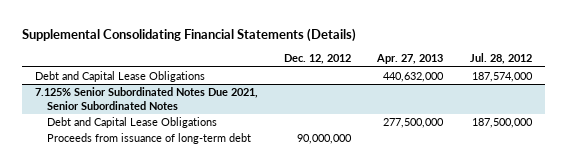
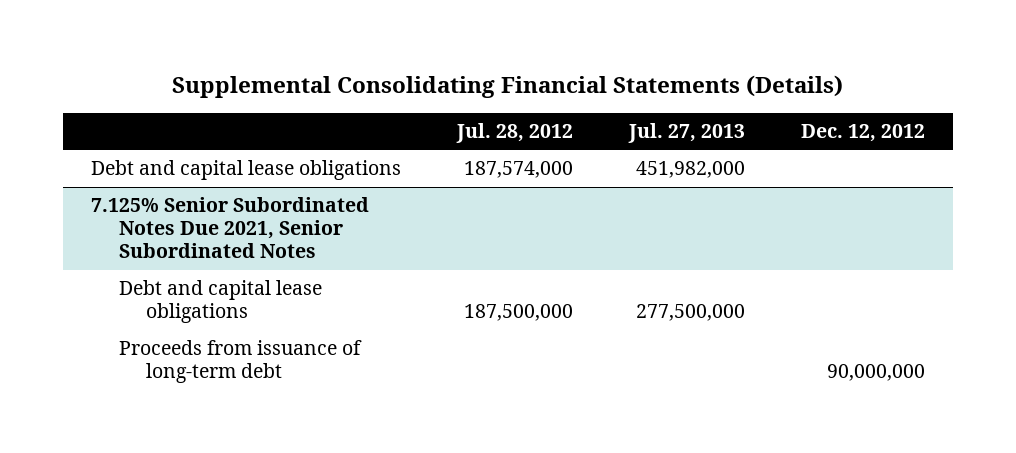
[376,54,444,65] Apr. 27, 2013 -> none
none -> [627,123,745,144] Jul. 27, 2013
[34,71,205,83] Debt and Capital Lease Obligations -> [90,160,401,181] Debt and capital lease obligations
[46,117,217,129] Debt and Capital Lease Obligations -> [118,280,322,324] Debt and capital lease obligations

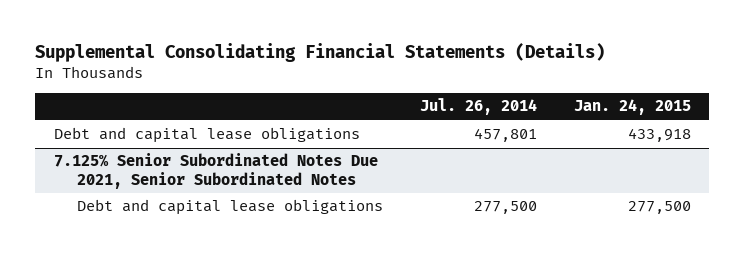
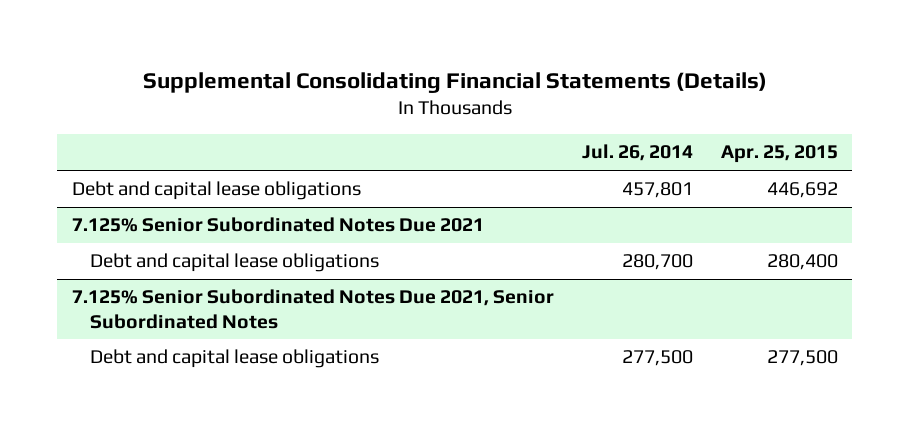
[573,99,691,116] Jan. 24, 2015 -> none
none -> [720,145,838,164] Apr. 25, 2015
none -> [71,217,484,233] 7.125% Senior Subordinated Notes Due 2021
none -> [89,253,379,273] Debt and capital lease obligations

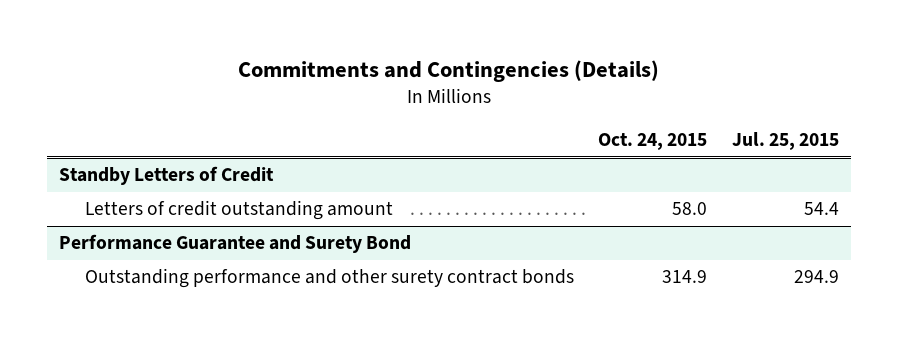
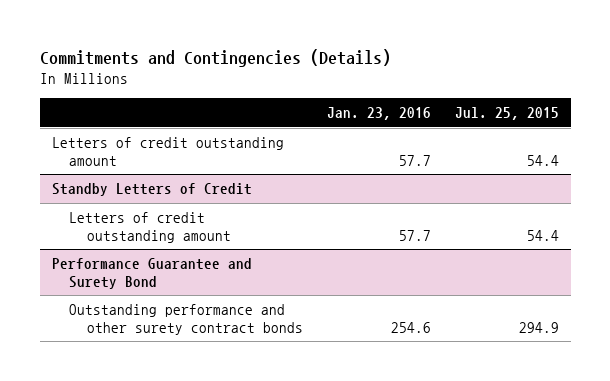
[598,133,708,151] Oct. 24, 2015 -> none
none -> [326,107,431,121] Jan. 23, 2016
none -> [51,137,284,166] Letters of credit outstanding amount

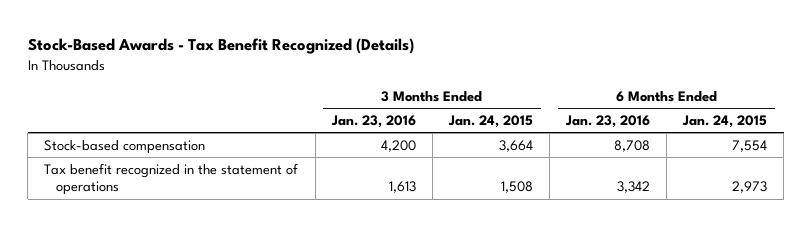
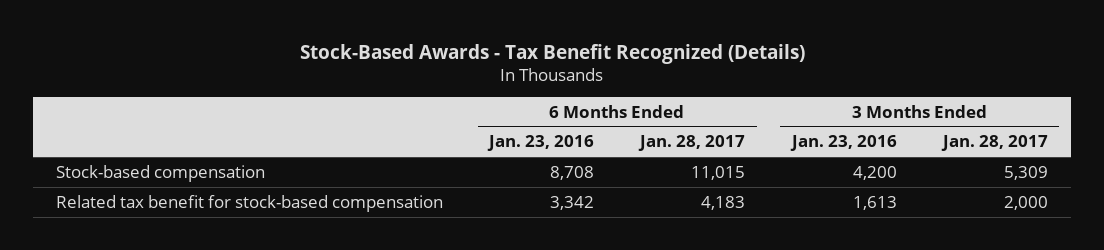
[447,115,533,129] Jan. 24, 2015 -> none
[682,115,768,129] Jan. 24, 2015 -> none
none -> [638,135,746,152] Jan. 28, 2017
none -> [940,135,1048,152] Jan. 28, 2017
[44,162,299,196] Tax benefit recognized in the statement of operations -> [56,194,444,212] Related tax benefit for stock-based compensation

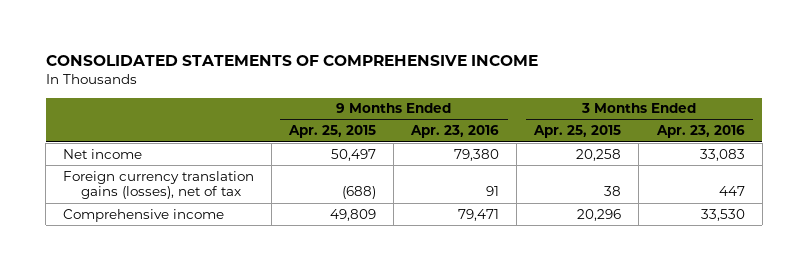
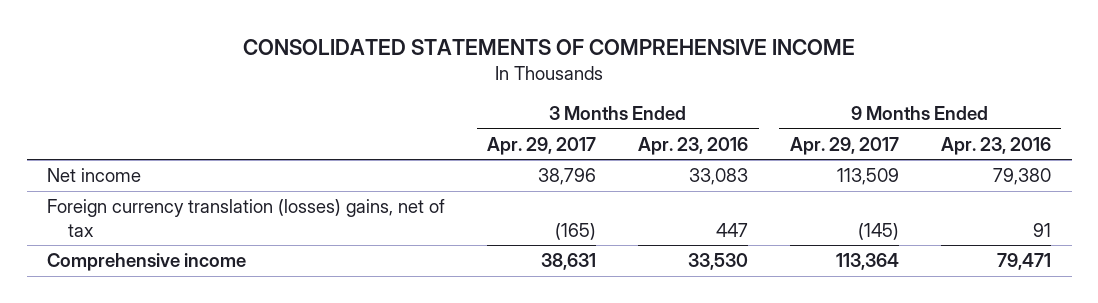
[288,125,377,139] Apr. 25, 2015 -> none
[533,125,622,139] Apr. 25, 2015 -> none
none -> [487,136,597,155] Apr. 29, 2017
none -> [789,136,899,155] Apr. 29, 2017
[63,170,255,200] Foreign currency translation gains (losses), net of tax -> [47,198,446,237] Foreign currency translation (losses) gains, net of tax

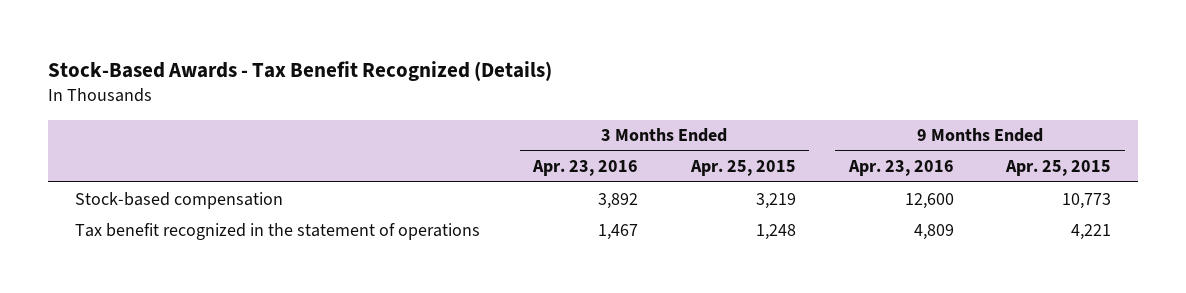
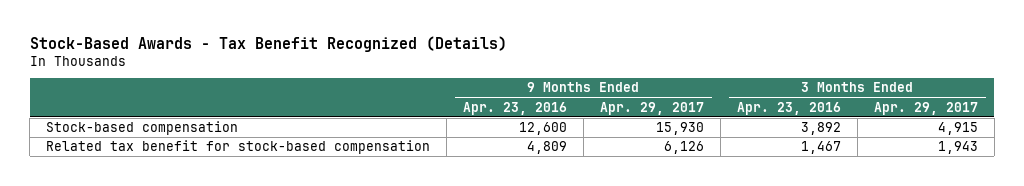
[689,160,796,177] Apr. 25, 2015 -> none
[1005,160,1112,177] Apr. 25, 2015 -> none
none -> [599,101,704,115] Apr. 29, 2017
none -> [873,101,978,115] Apr. 29, 2017
[74,222,480,240] Tax benefit recognized in the statement of operations -> [46,140,431,155] Related tax benefit for stock-based compensation

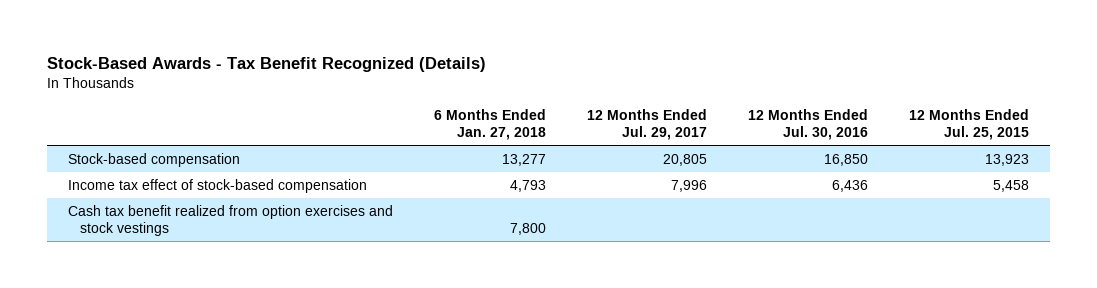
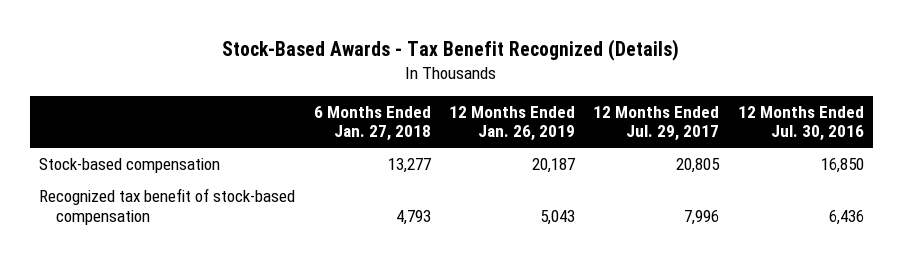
[909,108,1030,141] 12 Months Ended Jul. 25, 2015 -> none
none -> [448,105,575,142] 12 Months Ended Jan. 26, 2019
[67,204,393,236] Cash tax benefit realized from option exercises and stock vestings -> none
[67,178,367,193] Income tax effect of stock-based compensation -> [39,187,296,225] Recognized tax benefit of stock-based compensation

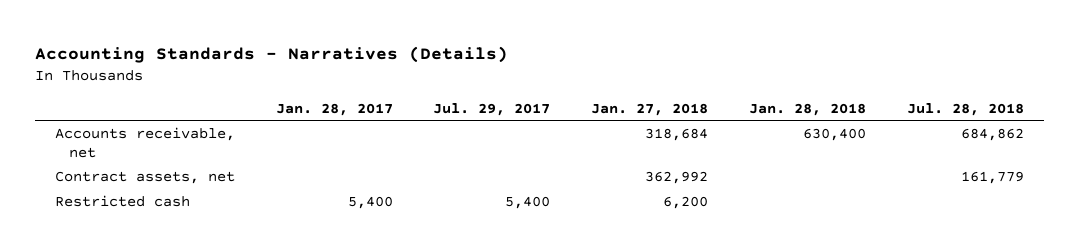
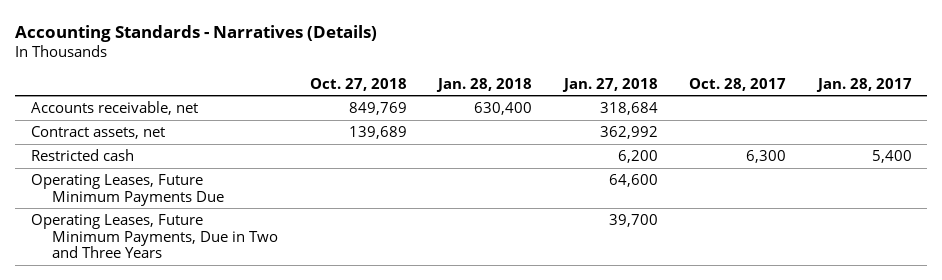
[433,102,551,116] Jul. 29, 2017 -> none
[906,102,1024,116] Jul. 28, 2018 -> none
none -> [309,77,407,91] Oct. 27, 2018
none -> [689,77,787,91] Oct. 28, 2017
none -> [30,173,225,206] Operating Leases, Future Minimum Payments Due
none -> [30,213,279,259] Operating Leases, Future Minimum Payments, Due in Two and Three Years

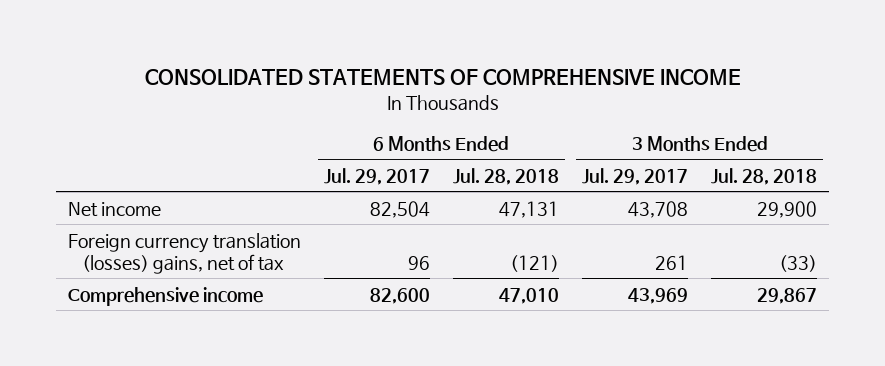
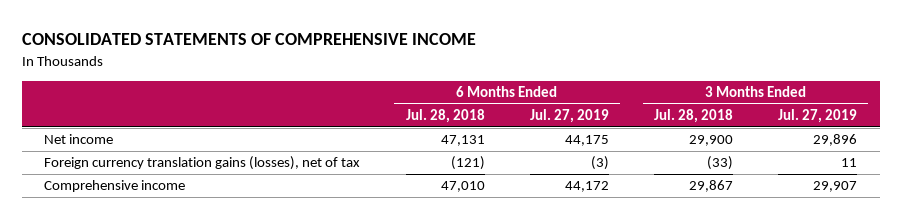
[323,167,430,185] Jul. 29, 2017 -> none
[582,167,689,185] Jul. 29, 2017 -> none
none -> [529,109,609,124] Jul. 27, 2019
none -> [778,109,858,124] Jul. 27, 2019
[67,232,301,274] Foreign currency translation (losses) gains, net of tax -> [44,156,361,171] Foreign currency translation gains (losses), net of tax

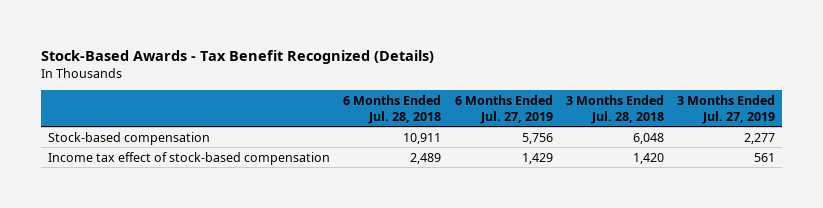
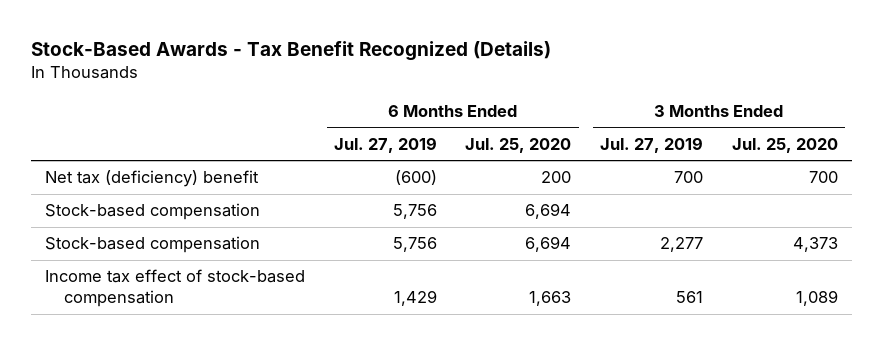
[343,95,442,124] 6 Months Ended Jul. 28, 2018 -> none
[565,95,664,124] 3 Months Ended Jul. 28, 2018 -> none
none -> [465,137,572,153] Jul. 25, 2020
none -> [731,137,838,153] Jul. 25, 2020
none -> [45,170,260,188] Net tax (deficiency) benefit
none -> [45,203,261,221] Stock-based compensation

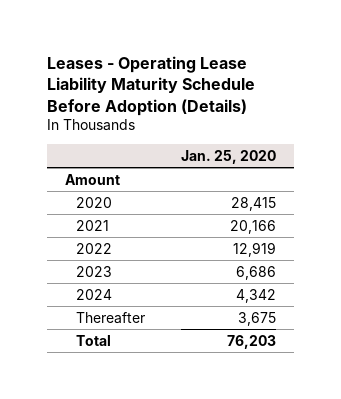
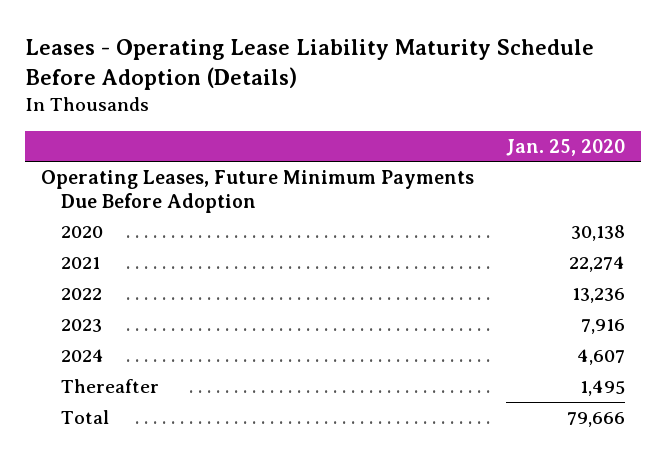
[64,173,120,185] Amount -> none
none -> [41,170,475,213] Operating Leases, Future Minimum Payments Due Before Adoption
[231,196,277,211] 28,415 -> [570,225,625,242] 30,138
[230,219,277,234] 20,166 -> [568,256,625,273] 22,274
[233,241,277,257] 12,919 -> [571,288,625,304] 13,236
[236,265,277,280] 6,686 -> [580,319,625,335] 7,916
[236,288,277,303] 4,342 -> [576,349,625,366] 4,607
[238,311,277,326] 3,675 -> [579,380,625,397] 1,495
[227,334,277,349] 76,203 -> [566,412,625,428] 79,666

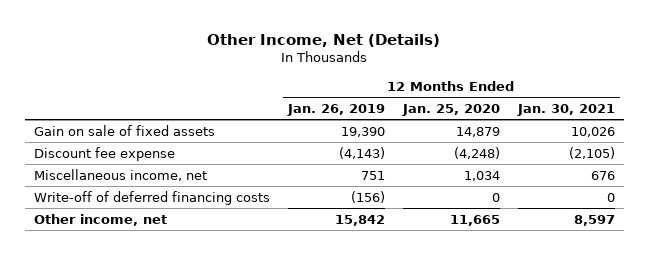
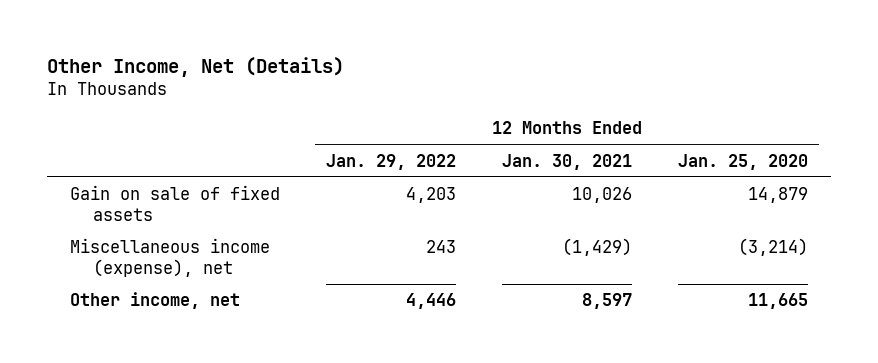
[286,103,385,116] Jan. 26, 2019 -> none
none -> [326,153,457,170] Jan. 29, 2022
[33,146,175,161] Discount fee expense -> none
[33,190,270,205] Write-off of deferred financing costs -> none
[33,168,207,181] Miscellaneous income, net -> [70,238,271,277] Miscellaneous income (expense), net
[463,170,500,181] 1,034 -> [737,238,808,257] (3,214)
[591,170,616,180] 676 -> [561,238,632,257] (1,429)

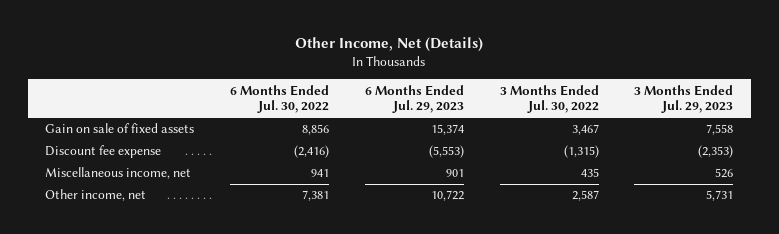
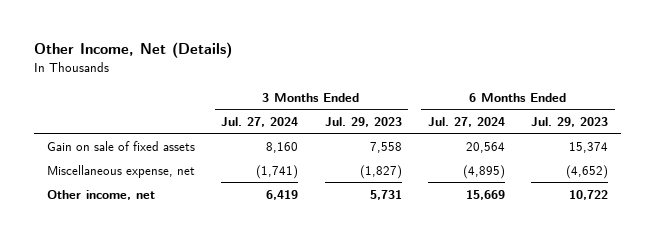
[230,84,330,114] 6 Months Ended Jul. 30, 2022 -> none
[499,84,599,114] 3 Months Ended Jul. 30, 2022 -> none
none -> [221,116,299,127] Jul. 27, 2024
none -> [427,116,505,127] Jul. 27, 2024
[45,145,162,159] Discount fee expense -> none
[45,167,192,180] Miscellaneous income, net -> [47,164,196,178] Miscellaneous expense, net
[445,169,464,178] 901 -> [566,164,609,179] (4,652)
[715,168,734,179] 526 -> [359,164,402,179] (1,827)

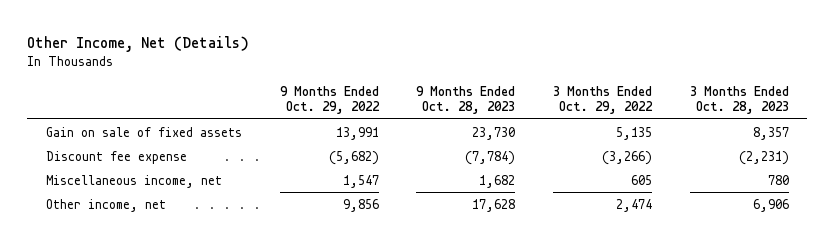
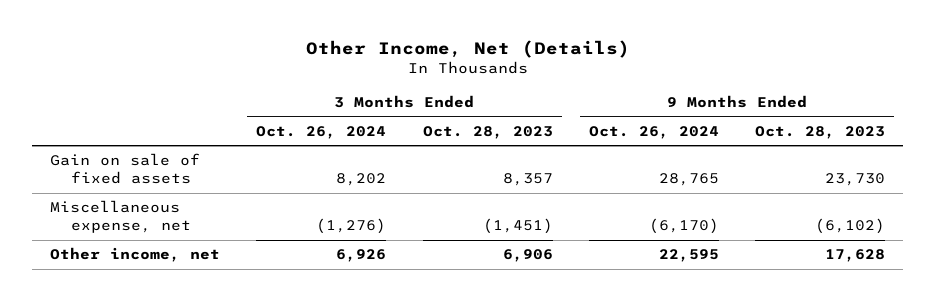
[279,85,380,115] 9 Months Ended Oct. 29, 2022 -> none
[553,85,654,115] 3 Months Ended Oct. 29, 2022 -> none
none -> [256,125,387,139] Oct. 26, 2024
none -> [588,125,719,139] Oct. 26, 2024
[46,150,188,164] Discount fee expense -> none
[46,174,223,188] Miscellaneous income, net -> [50,200,191,234] Miscellaneous expense, net
[479,174,516,188] 1,682 -> [815,218,886,235] (6,102)
[767,174,789,185] 780 -> [482,218,553,235] (1,451)

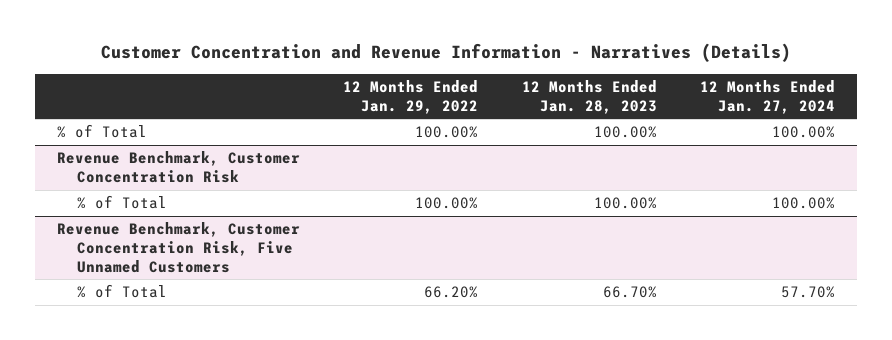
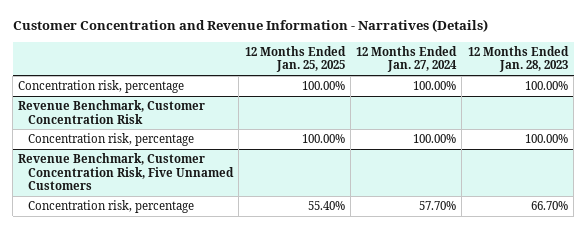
[343,79,479,114] 12 Months Ended Jan. 29, 2022 -> none
none -> [244,45,346,73] 12 Months Ended Jan. 25, 2025
[56,124,147,139] % of Total -> [18,80,185,94] Concentration risk, percentage
[76,195,167,210] % of Total -> [27,133,194,147] Concentration risk, percentage
[76,284,167,299] % of Total -> [27,200,194,214] Concentration risk, percentage

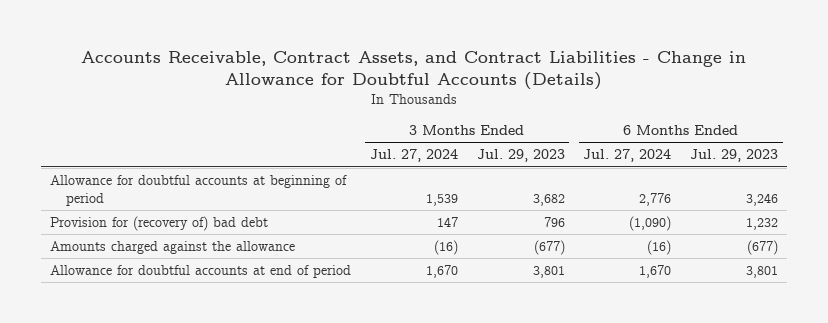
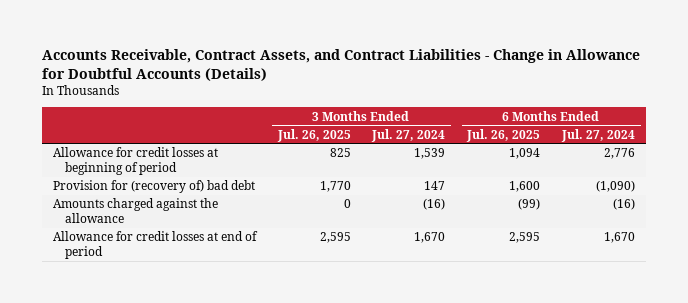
[476,149,565,163] Jul. 29, 2023 -> none
[689,149,778,163] Jul. 29, 2023 -> none
none -> [276,128,351,142] Jul. 26, 2025
none -> [466,128,541,142] Jul. 26, 2025
[50,175,348,206] Allowance for doubtful accounts at beginning of period -> [52,147,218,175] Allowance for credit losses at beginning of period
[50,265,352,279] Allowance for doubtful accounts at end of period -> [52,231,258,259] Allowance for credit losses at end of period

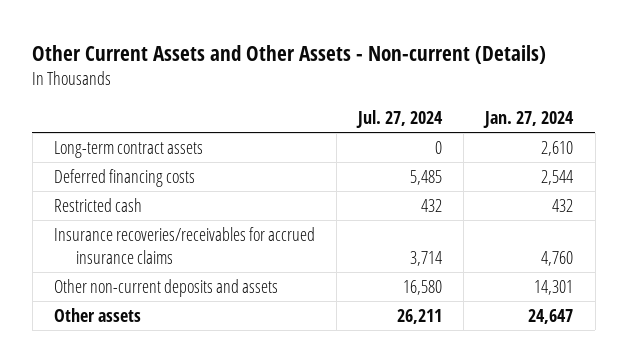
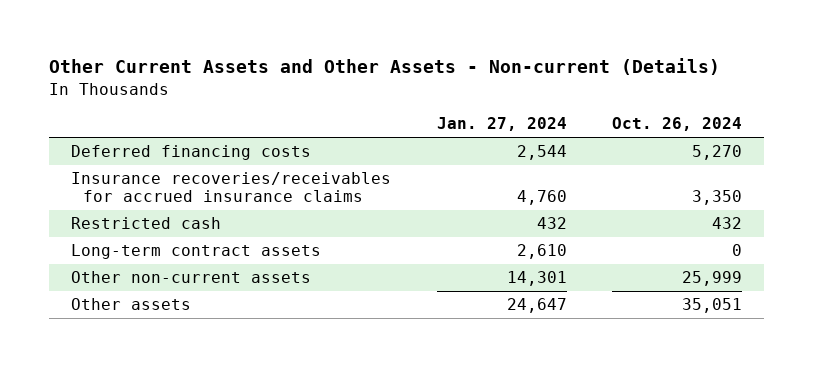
[356,110,444,129] Jul. 27, 2024 -> none
none -> [611,117,742,132] Oct. 26, 2024
[54,197,143,212] Restricted cash -> [71,217,222,230] Restricted cash
[54,140,204,158] Long-term contract assets -> [71,244,322,260] Long-term contract assets
[54,278,279,297] Other non-current deposits and assets -> [71,271,312,284] Other non-current assets

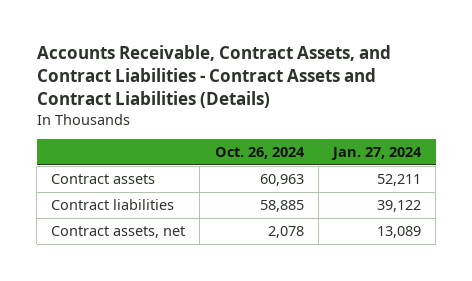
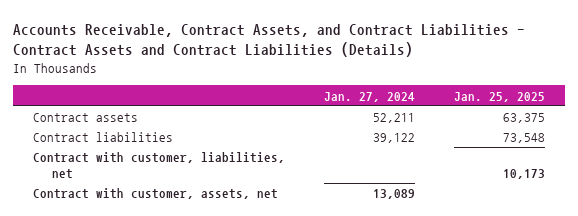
[214,147,305,160] Oct. 26, 2024 -> none
none -> [454,91,546,102] Jan. 25, 2025
none -> [32,152,285,180] Contract with customer, liabilities, net
[51,226,186,239] Contract assets, net -> [32,188,278,200] Contract with customer, assets, net

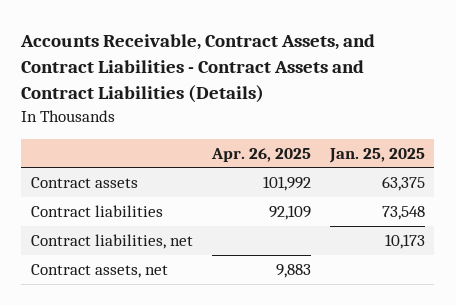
[324,91,416,102] Jan. 27, 2024 -> none
none -> [210,147,311,162] Apr. 26, 2025
[32,152,285,180] Contract with customer, liabilities, net -> [30,233,193,249] Contract liabilities, net
[32,188,278,200] Contract with customer, assets, net -> [30,263,168,278] Contract assets, net

